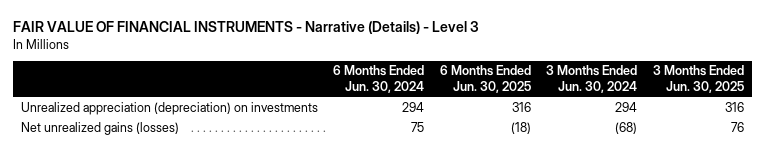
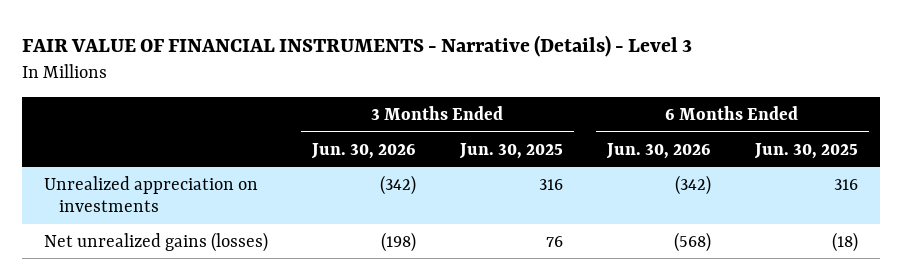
[333,65,425,94] 6 Months Ended Jun. 30, 2024 -> none
[546,65,638,94] 3 Months Ended Jun. 30, 2024 -> none
none -> [310,142,416,159] Jun. 30, 2026
none -> [605,142,711,159] Jun. 30, 2026
[20,102,318,116] Unrealized appreciation (depreciation) on investments -> [43,175,258,213] Unrealized appreciation on investments

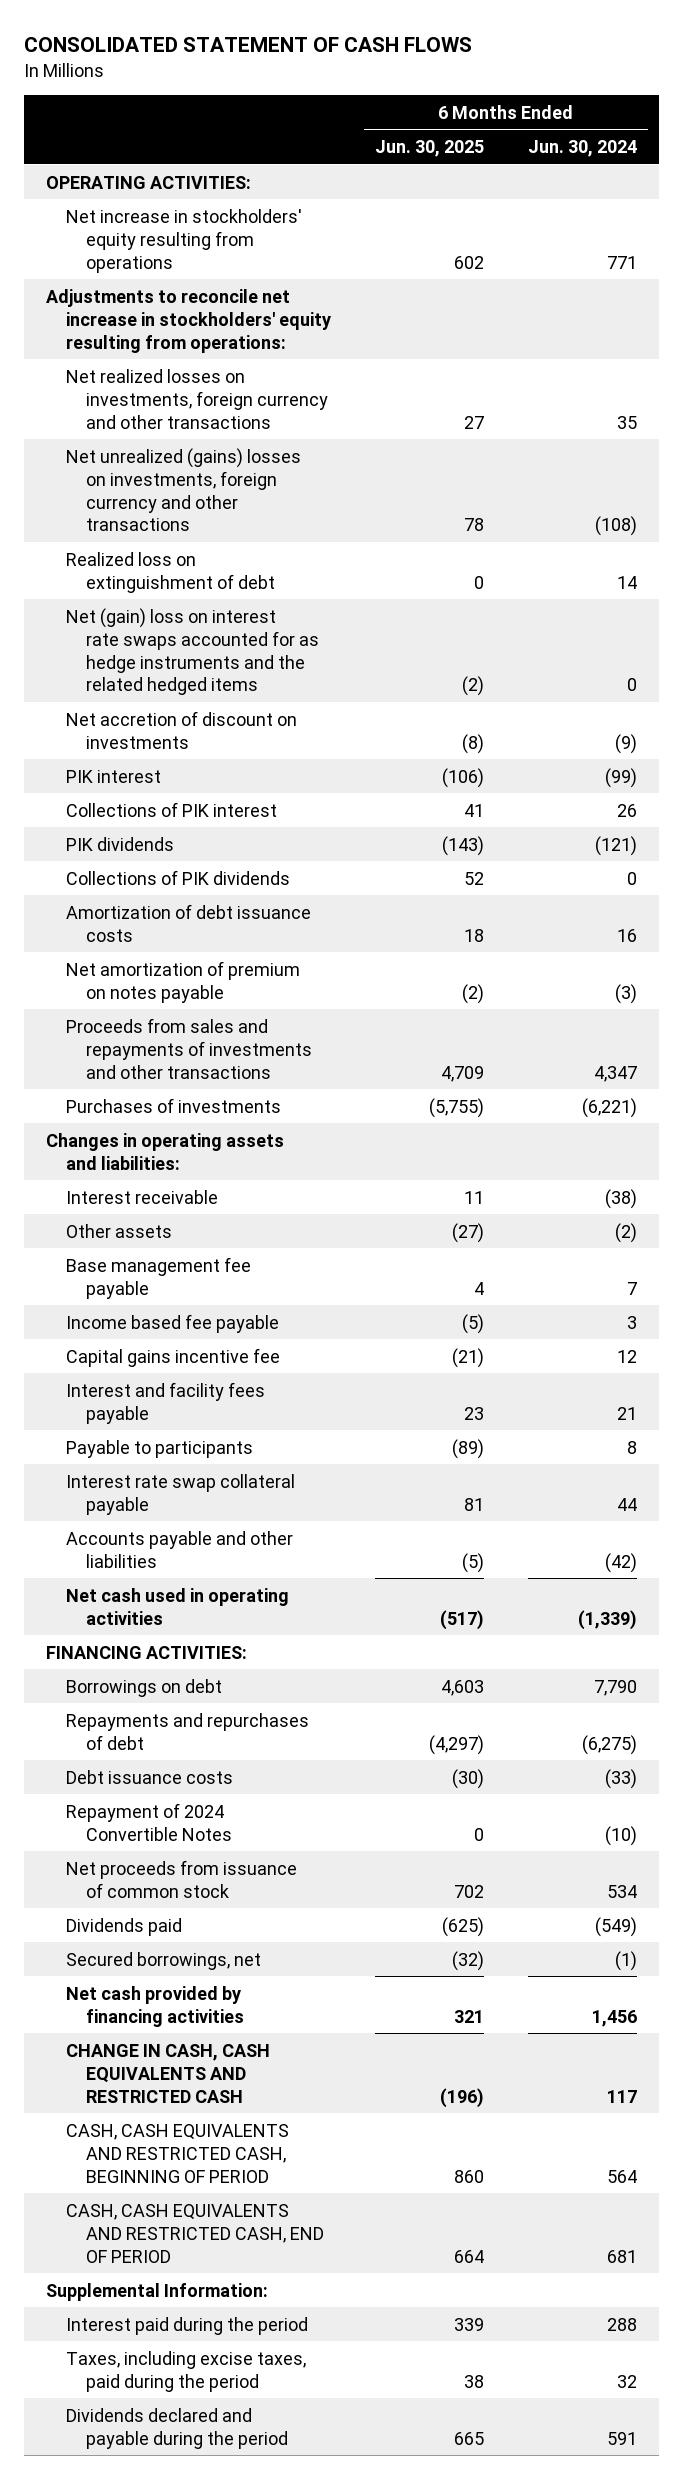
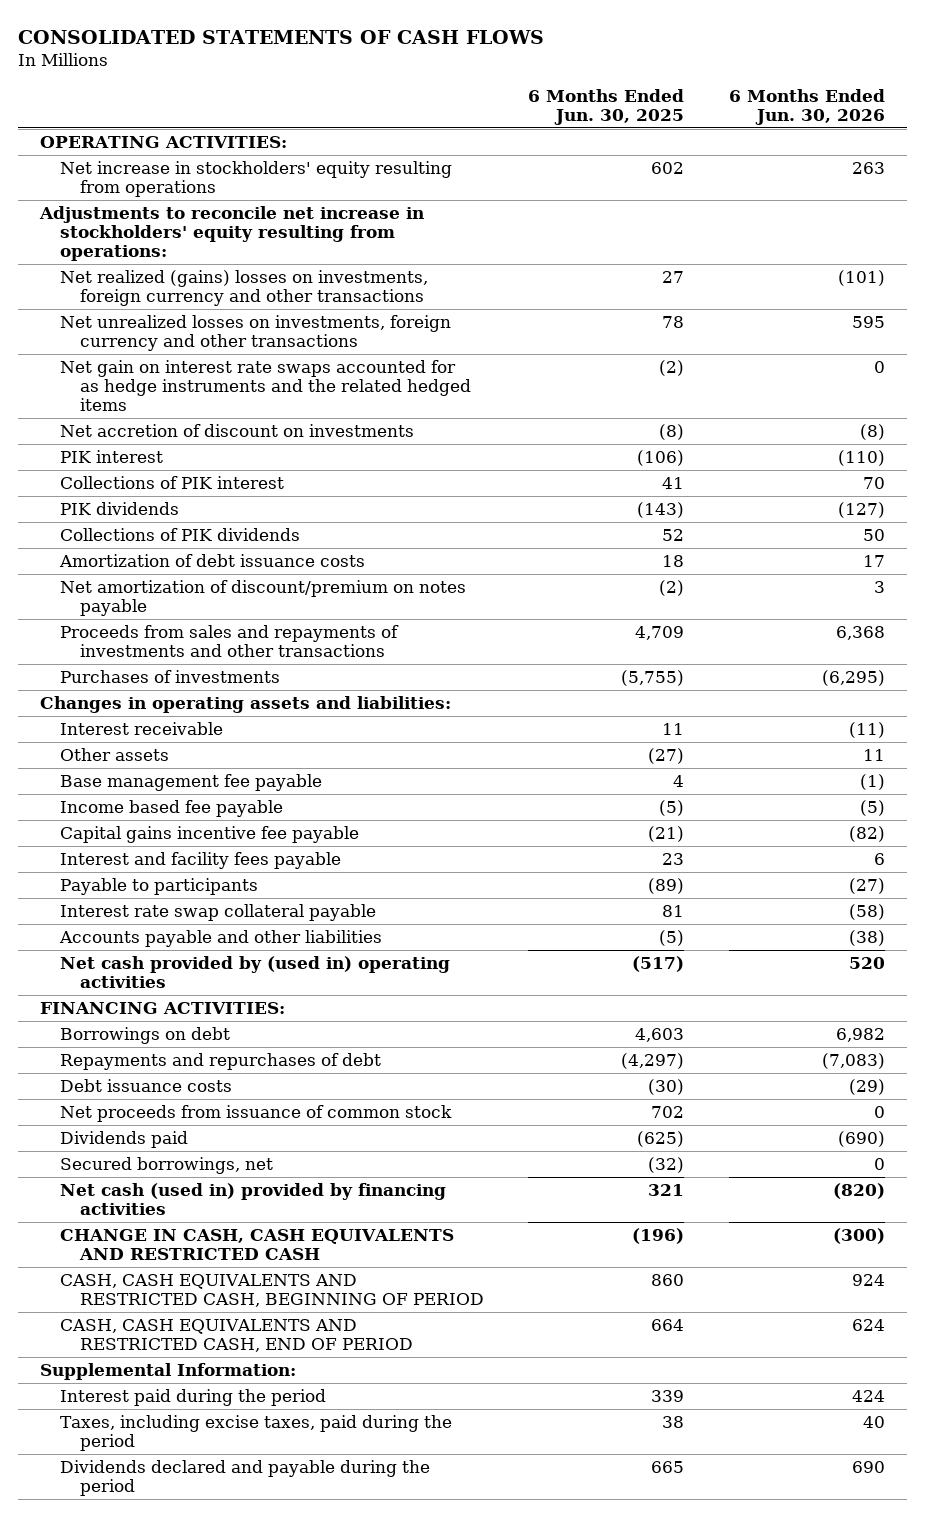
[23,37,472,53] CONSOLIDATED STATEMENT OF CASH FLOWS -> [17,29,544,44] CONSOLIDATED STATEMENTS OF CASH FLOWS
[527,139,637,157] Jun. 30, 2024 -> none
none -> [729,88,886,125] 6 Months Ended Jun. 30, 2026
[65,551,275,593] Realized loss on extinguishment of debt -> none
[65,368,328,429] Net realized losses on investments, foreign currency and other transactions -> [60,270,429,307] Net realized (gains) losses on investments, foreign currency and other transactions
[65,447,301,532] Net unrealized (gains) losses on investments, foreign currency and other transactions -> [60,315,452,352] Net unrealized losses on investments, foreign currency and other transactions
[65,607,319,696] Net (gain) loss on interest rate swaps accounted for as hedge instruments and the related hedged items -> [60,360,471,412] Net gain on interest rate swaps accounted for as hedge instruments and the related hedged items
[65,960,300,1003] Net amortization of premium on notes payable -> [60,580,467,617] Net amortization of discount/premium on notes payable
[65,1347,280,1367] Capital gains incentive fee -> [60,826,360,844] Capital gains incentive fee payable
[65,1587,289,1625] Net cash used in operating activities -> [60,956,451,989] Net cash provided by (used in) operating activities
[65,1802,232,1841] Repayment of 2024 Convertible Notes -> none
[65,1985,244,2027] Net cash provided by financing activities -> [60,1183,447,1216] Net cash (used in) provided by financing activities

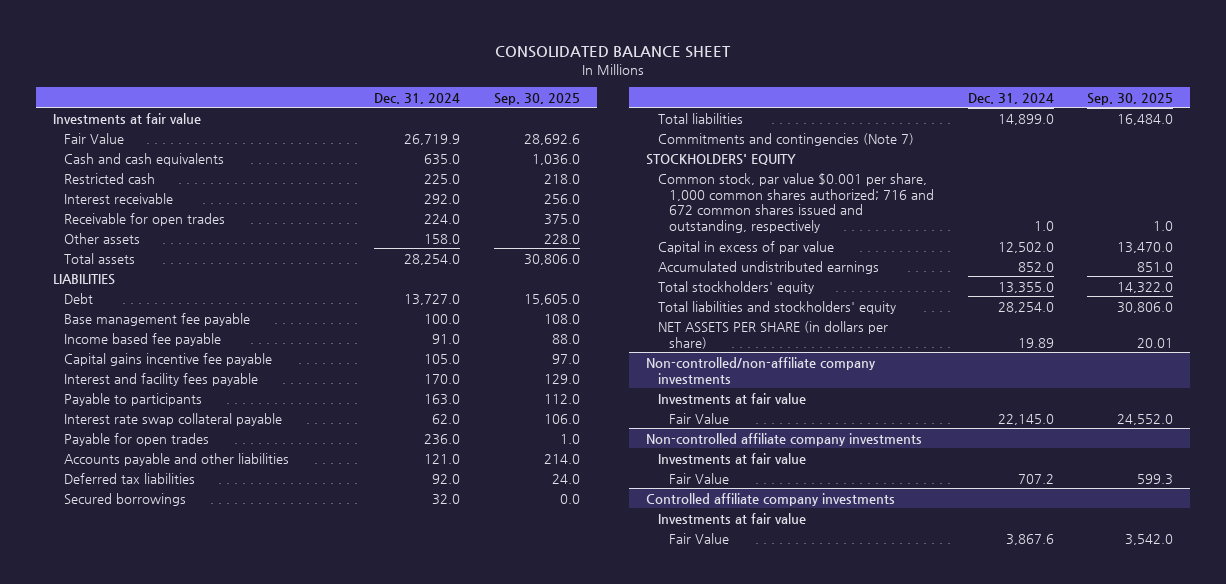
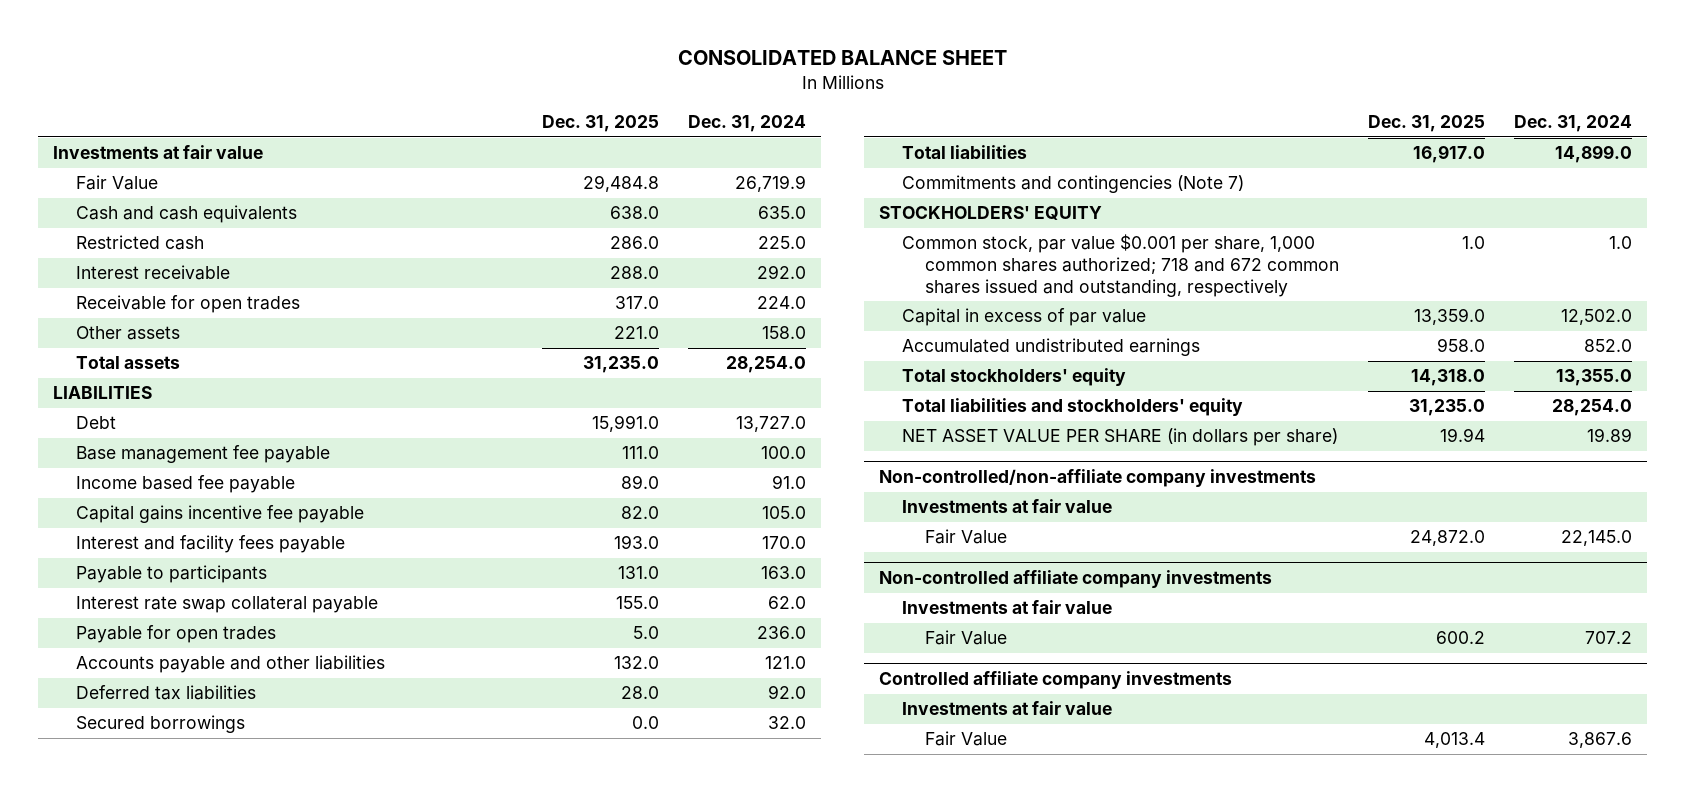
[493,92,580,105] Sep. 30, 2025 -> none
none -> [541,114,659,132] Dec. 31, 2025
[657,172,935,233] Common stock, par value $0.001 per share, 1,000 common shares authorized; 716 and 672 common shares issued and outstanding, respectively -> [902,234,1339,297] Common stock, par value $0.001 per share, 1,000 common shares authorized; 718 and 672 common shares issued and outstanding, respectively
[657,320,888,349] NET ASSETS PER SHARE (in dollars per share) -> [902,428,1339,447] NET ASSET VALUE PER SHARE (in dollars per share)

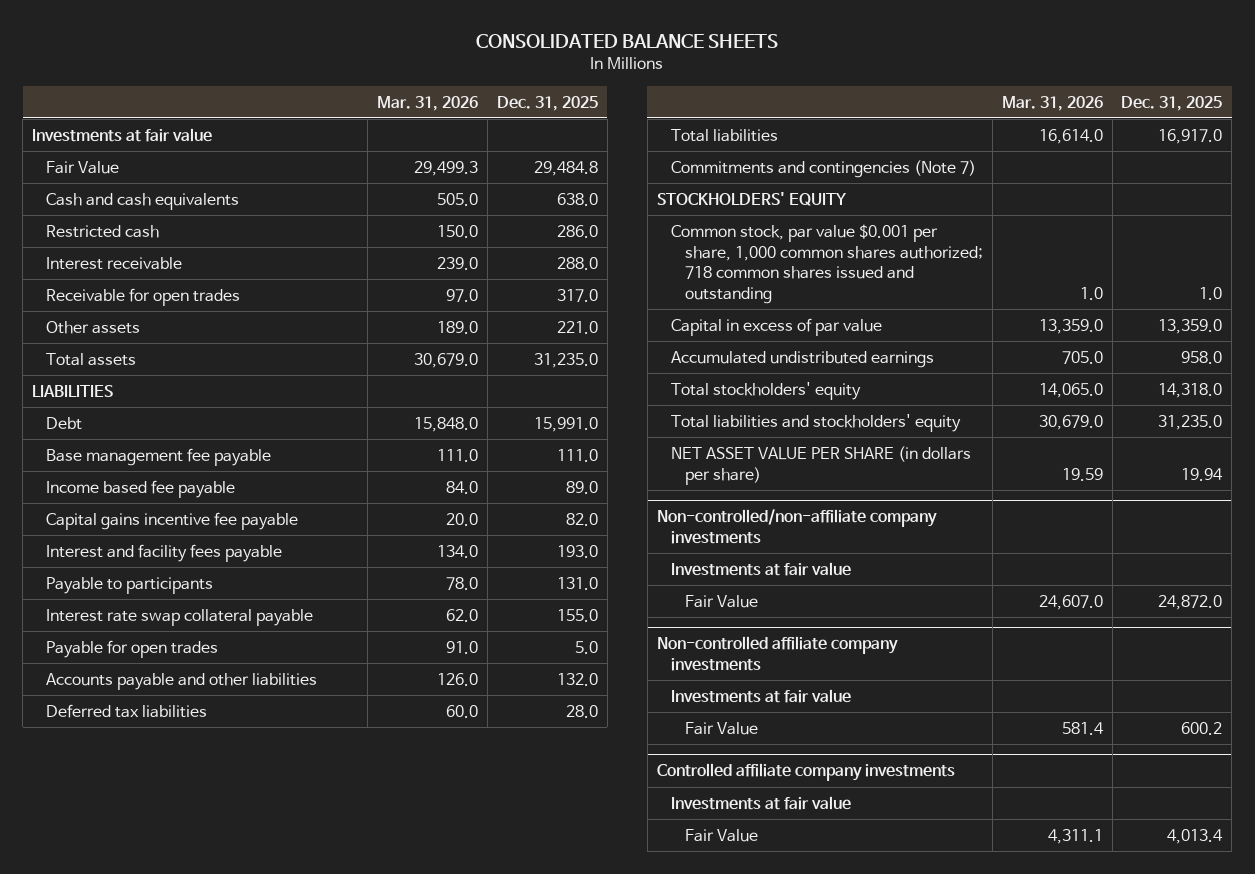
[677,50,1007,66] CONSOLIDATED BALANCE SHEET -> [476,33,779,48] CONSOLIDATED BALANCE SHEETS
[688,114,807,132] Dec. 31, 2024 -> none
none -> [376,95,478,111] Mar. 31, 2026
[75,715,245,734] Secured borrowings -> none
[902,234,1339,297] Common stock, par value $0.001 per share, 1,000 common shares authorized; 718 and 672 common shares issued and outstanding, respectively -> [670,224,983,304] Common stock, par value $0.001 per share, 1,000 common shares authorized; 718 common shares issued and outstanding

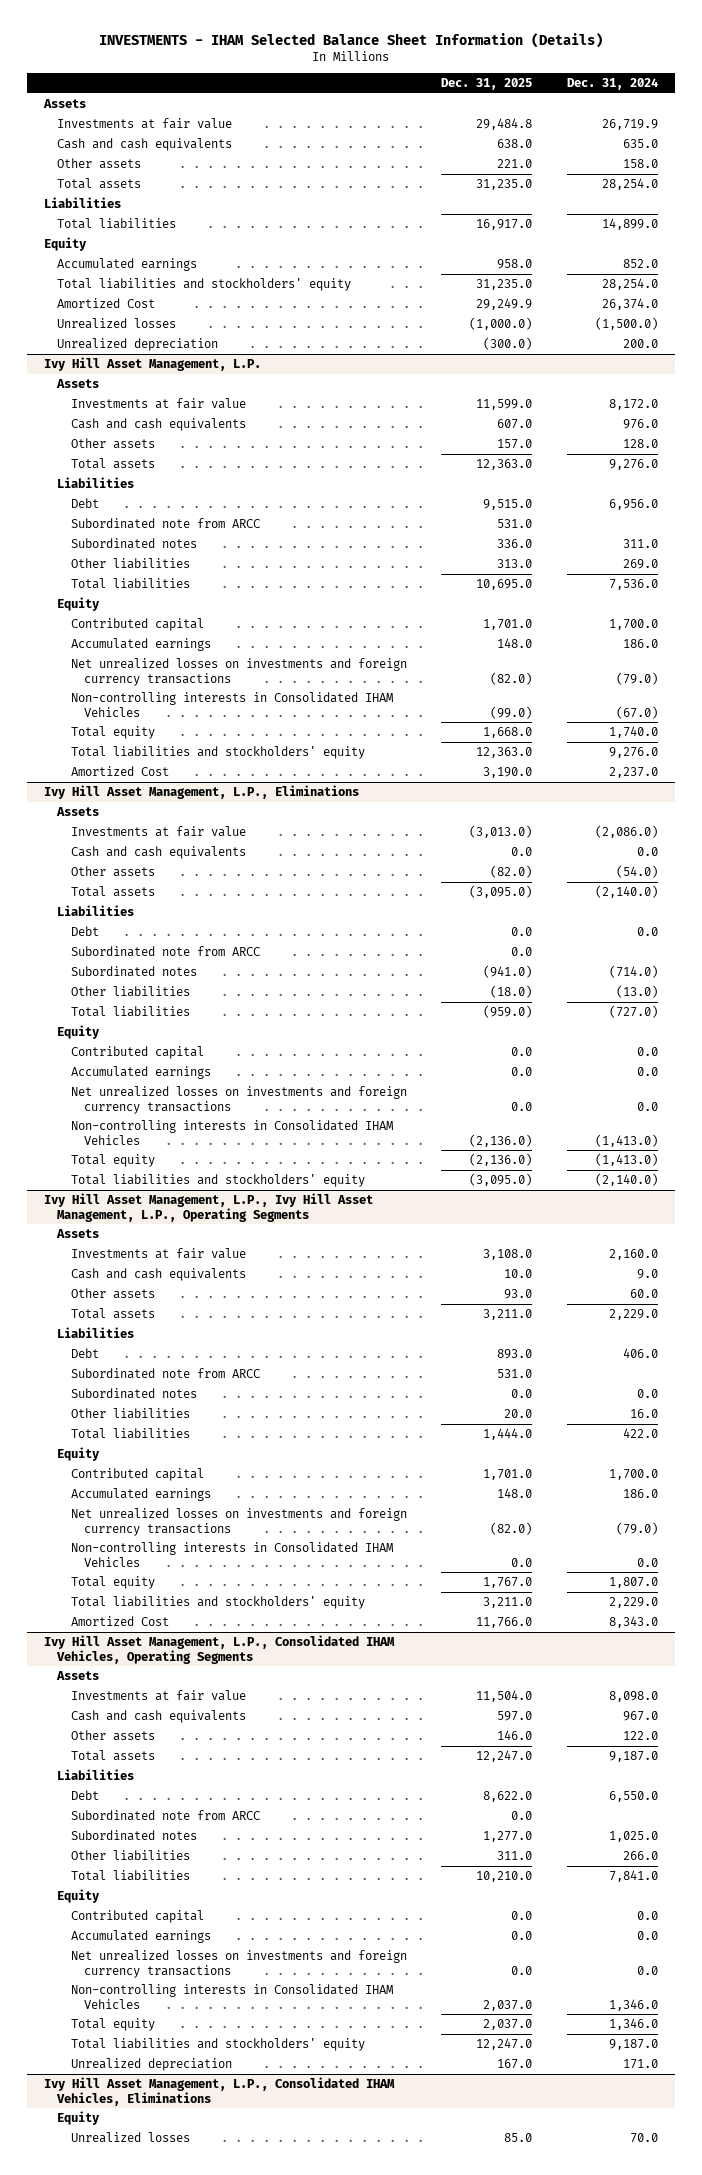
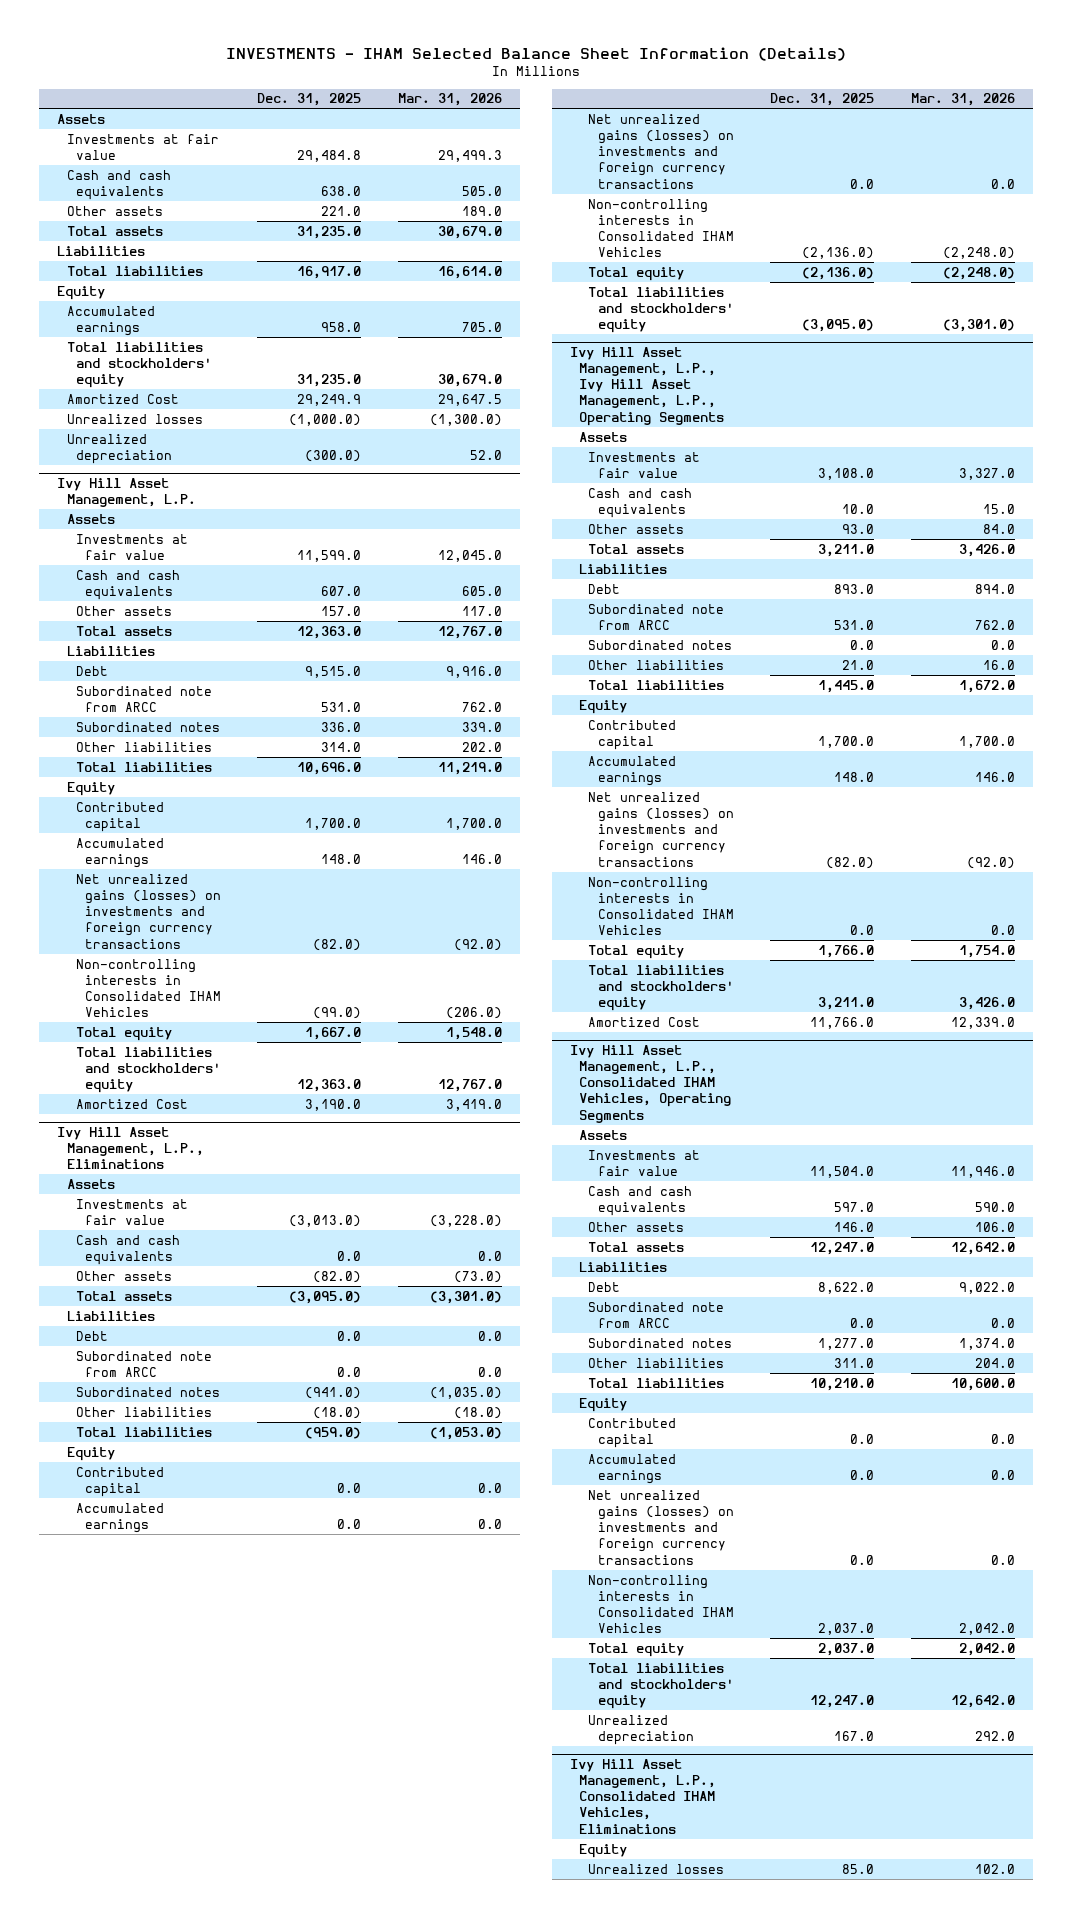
[567,78,659,91] Dec. 31, 2024 -> none
none -> [397,93,502,107] Mar. 31, 2026
[497,558,533,568] 313.0 -> [321,741,362,752] 314.0
[476,578,533,590] 10,695.0 -> [297,761,362,775] 10,696.0
[483,618,533,630] 1,701.0 -> [305,817,362,830] 1,700.0
[70,657,407,686] Net unrealized losses on investments and foreign currency transactions -> [75,873,221,949] Net unrealized gains (losses) on investments and foreign currency transactions
[483,726,533,738] 1,668.0 -> [305,1026,362,1040] 1,667.0
[70,1085,407,1114] Net unrealized losses on investments and foreign currency transactions -> [588,113,734,189] Net unrealized gains (losses) on investments and foreign currency transactions
[504,1408,533,1418] 20.0 -> [842,659,875,670] 21.0
[483,1427,533,1440] 1,444.0 -> [818,679,875,693] 1,445.0
[483,1468,533,1480] 1,701.0 -> [818,735,875,748] 1,700.0
[70,1507,407,1536] Net unrealized losses on investments and foreign currency transactions -> [588,791,734,867] Net unrealized gains (losses) on investments and foreign currency transactions
[483,1576,533,1588] 1,767.0 -> [818,944,875,958] 1,766.0
[70,1949,407,1978] Net unrealized losses on investments and foreign currency transactions -> [588,1489,734,1565] Net unrealized gains (losses) on investments and foreign currency transactions

